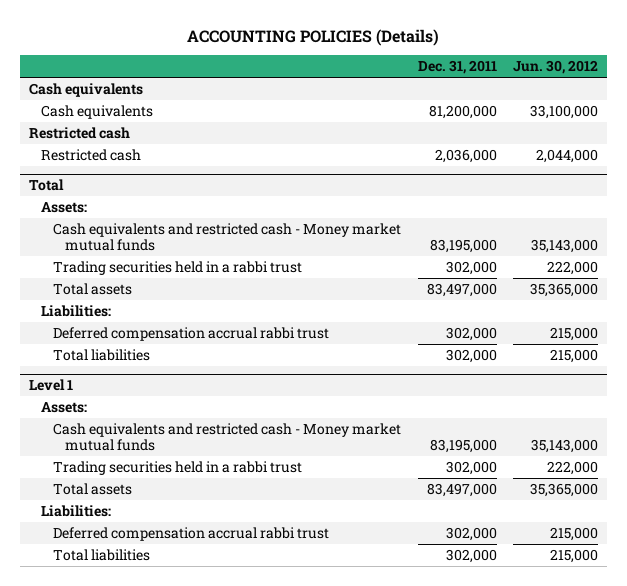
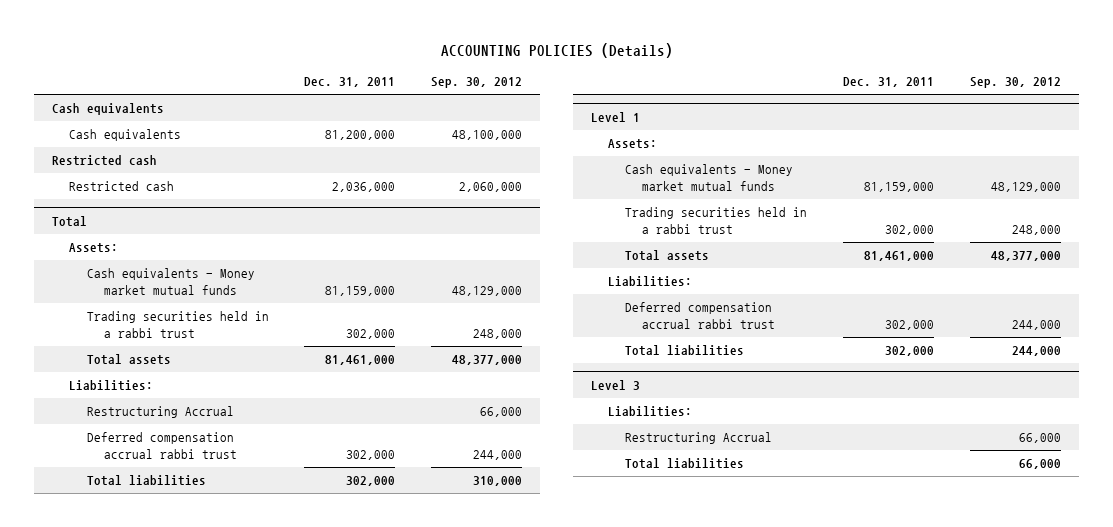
[513,60,599,75] Jun. 30, 2012 -> none
none -> [431,77,523,89] Sep. 30, 2012
[52,222,401,252] Cash equivalents and restricted cash - Money market mutual funds -> [86,268,255,295] Cash equivalents - Money market mutual funds
[429,239,497,254] 83,195,000 -> [325,285,396,296] 81,159,000
[426,282,497,297] 83,497,000 -> [325,355,396,366] 81,461,000
none -> [86,406,234,419] Restructuring Accrual
[52,422,401,452] Cash equivalents and restricted cash - Money market mutual funds -> [625,164,794,191] Cash equivalents - Money market mutual funds
[429,439,497,454] 83,195,000 -> [864,181,935,192] 81,159,000
[426,482,497,497] 83,497,000 -> [864,251,935,262] 81,461,000
none -> [590,379,640,390] Level 3
none -> [608,406,693,418] Liabilities:
none -> [625,432,773,445] Restructuring Accrual
none -> [625,458,745,470] Total liabilities

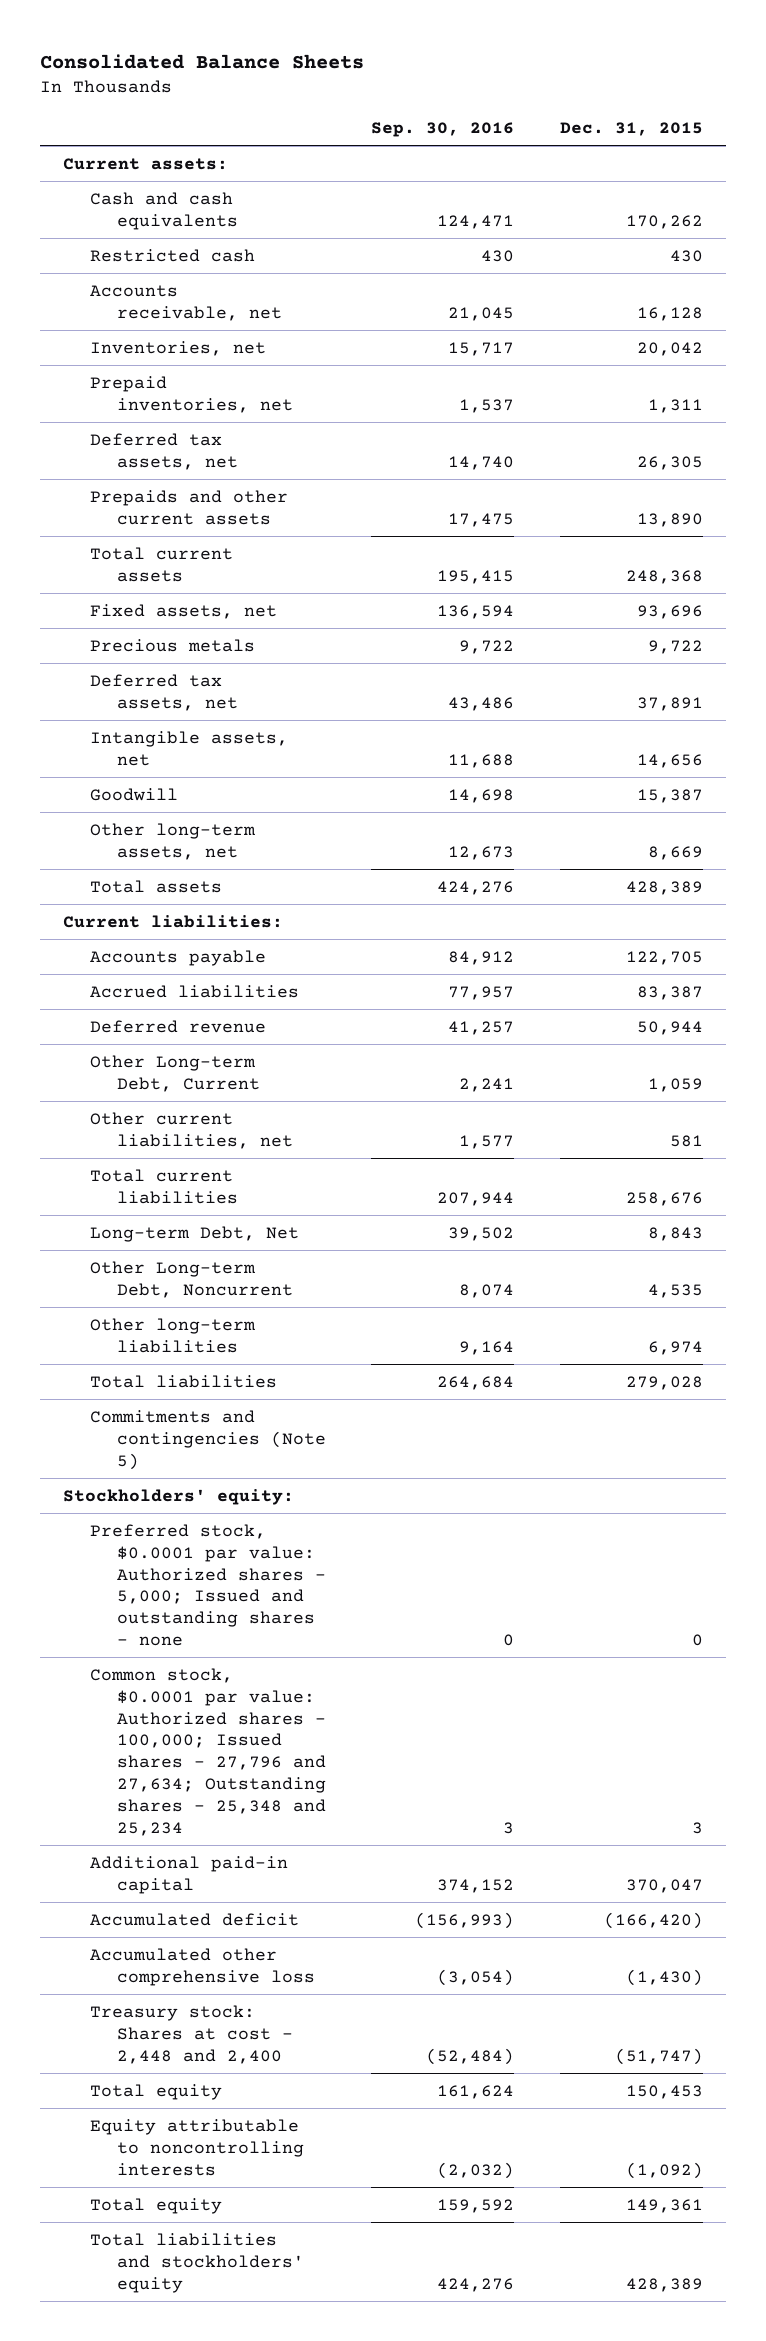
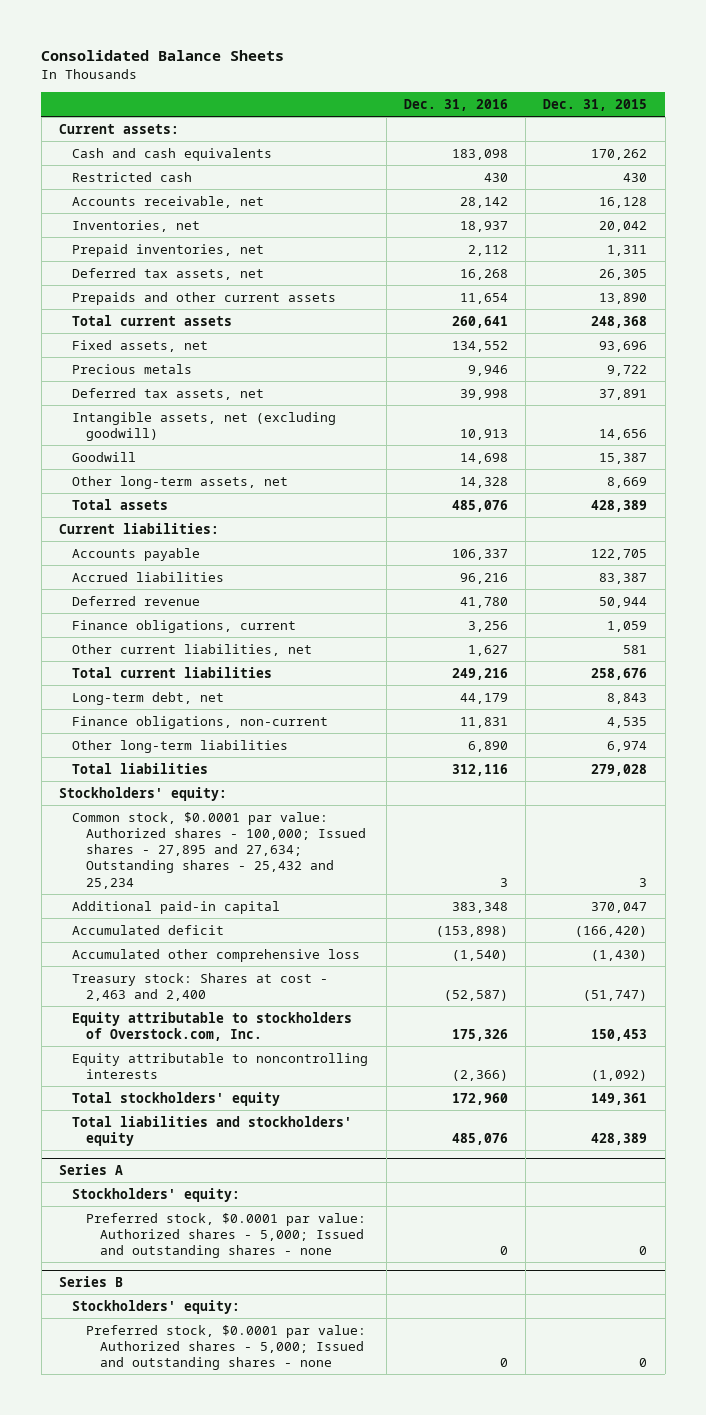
[371,122,515,138] Sep. 30, 2016 -> none
none -> [403,98,508,111] Dec. 31, 2016
[89,730,288,766] Intangible assets, net -> [72,411,337,441] Intangible assets, net (excluding goodwill)
[89,1054,260,1092] Other Long-term Debt, Current -> [72,619,297,633] Finance obligations, current
[89,1225,299,1242] Long-term Debt, Net -> [72,691,225,705] Long-term debt, net
[89,1260,293,1298] Other Long-term Debt, Noncurrent -> [72,715,329,729] Finance obligations, non-current
[89,1409,326,1470] Commitments and contingencies (Note 5) -> none
[89,1523,326,1647] Preferred stock, $0.0001 par value: Authorized shares - 5,000; Issued and outstanding shares - none -> none
[89,1667,326,1836] Common stock, $0.0001 par value: Authorized shares - 100,000; Issued shares - 27,796 and 27,634; Outstanding shares - 25,348 and 25,234 -> [72,811,367,889] Common stock, $0.0001 par value: Authorized shares - 100,000; Issued shares - 27,895 and 27,634; Outstanding shares - 25,432 and 25,234
[89,2004,293,2064] Treasury stock: Shares at cost - 2,448 and 2,400 -> [72,972,329,1001] Treasury stock: Shares at cost - 2,463 and 2,400
[89,2083,222,2100] Total equity -> [72,1011,353,1041] Equity attributable to stockholders of Overstock.com, Inc.
[89,2197,222,2214] Total equity -> [72,1091,281,1106] Total stockholders' equity
none -> [58,1163,123,1175] Series A
none -> [72,1187,241,1202] Stockholders' equity:
none -> [86,1212,367,1259] Preferred stock, $0.0001 par value: Authorized shares - 5,000; Issued and outstanding shares - none
none -> [58,1275,123,1287] Series B
none -> [72,1299,241,1314] Stockholders' equity:
none -> [86,1324,367,1371] Preferred stock, $0.0001 par value: Authorized shares - 5,000; Issued and outstanding shares - none

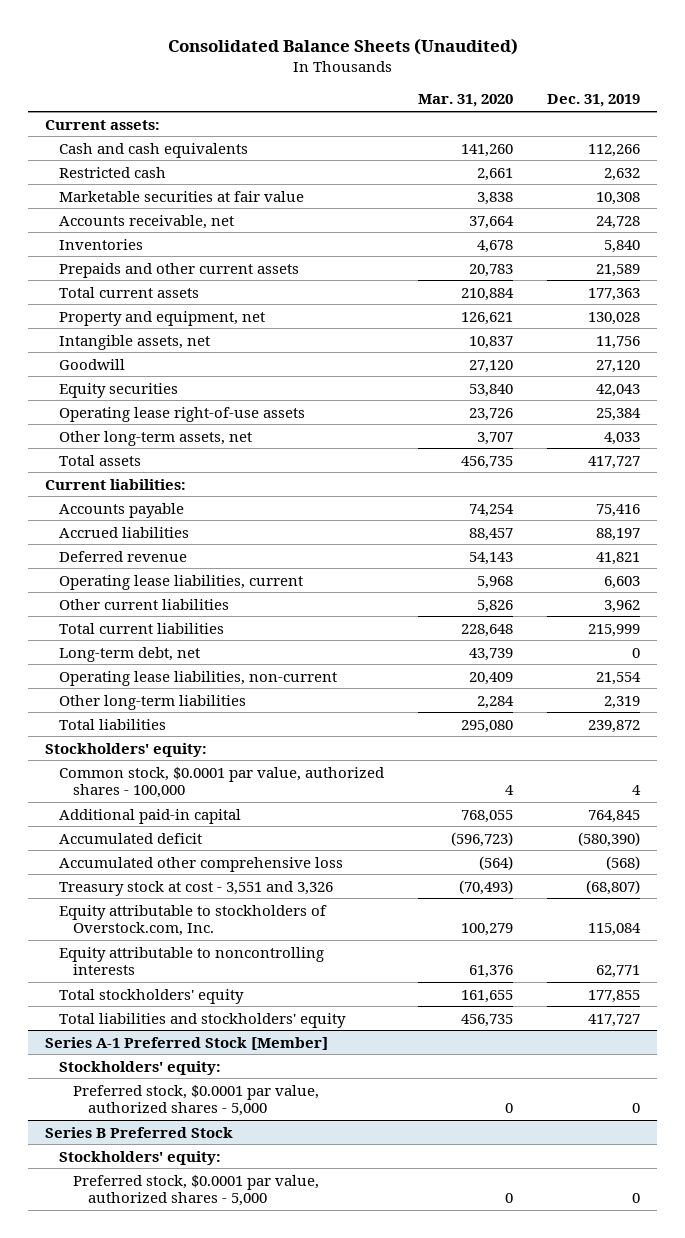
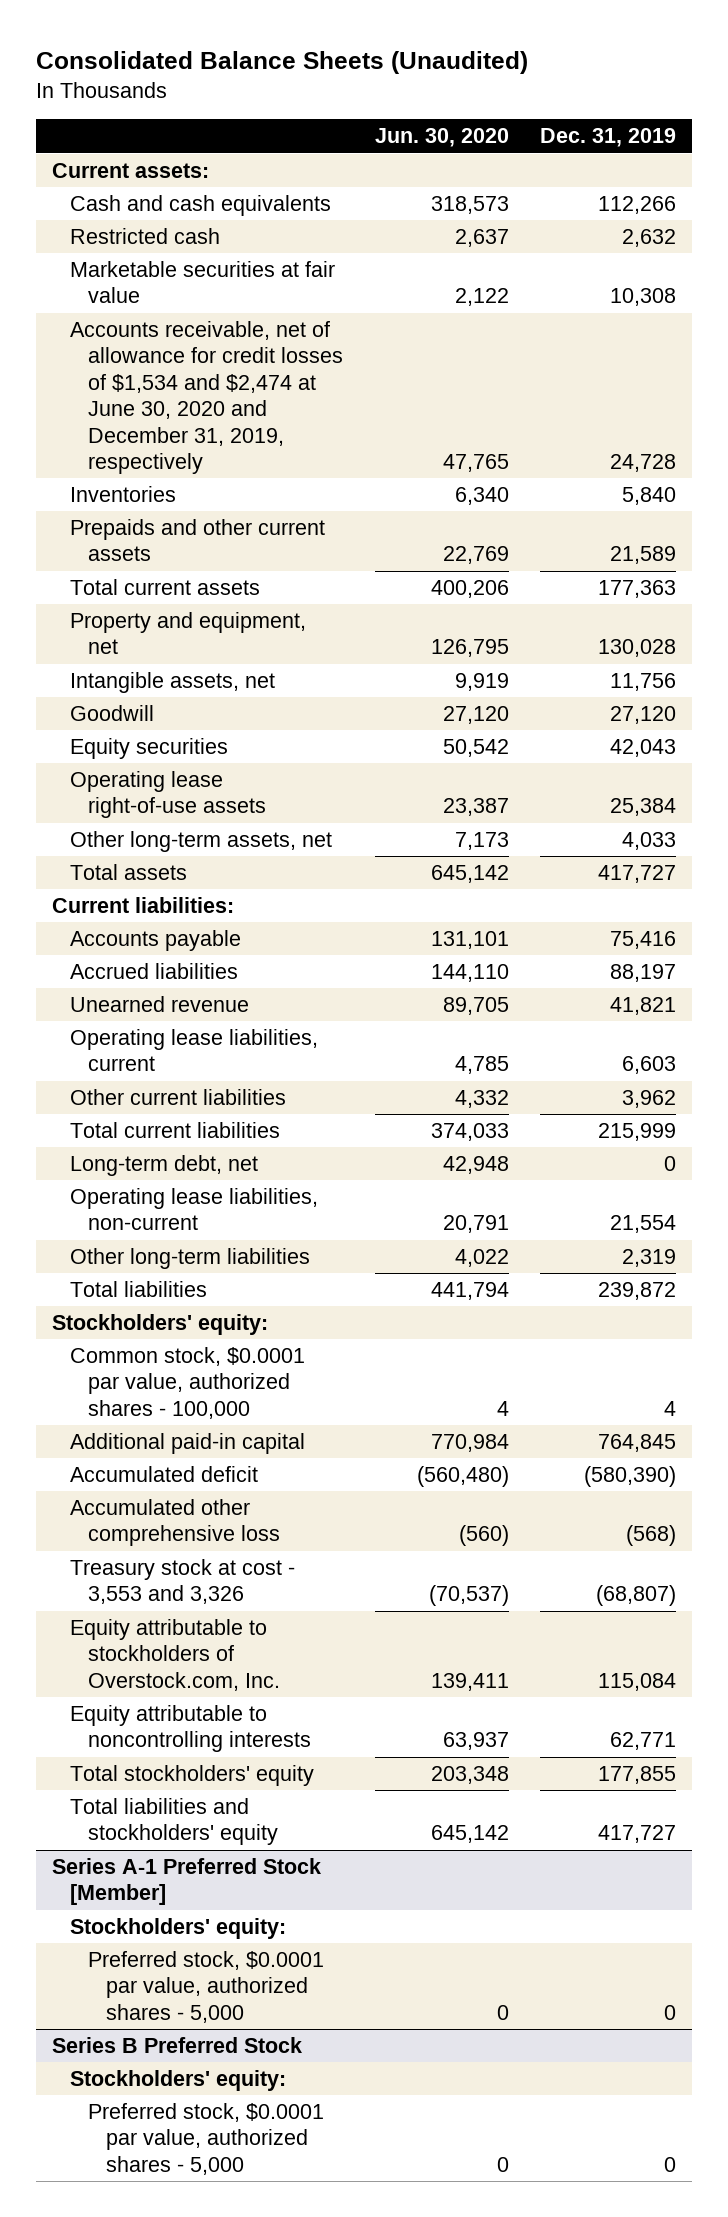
[418,94,514,108] Mar. 31, 2020 -> none
none -> [374,128,509,148] Jun. 30, 2020
[59,214,235,229] Accounts receivable, net -> [69,321,343,474] Accounts receivable, net of allowance for credit losses of $1,534 and $2,474 at June 30, 2020 and December 31, 2019, respectively
[59,550,188,562] Deferred revenue -> [69,996,249,1013] Unearned revenue
[59,880,334,896] Treasury stock at cost - 3,551 and 3,326 -> [69,1559,295,1605] Treasury stock at cost - 3,553 and 3,326

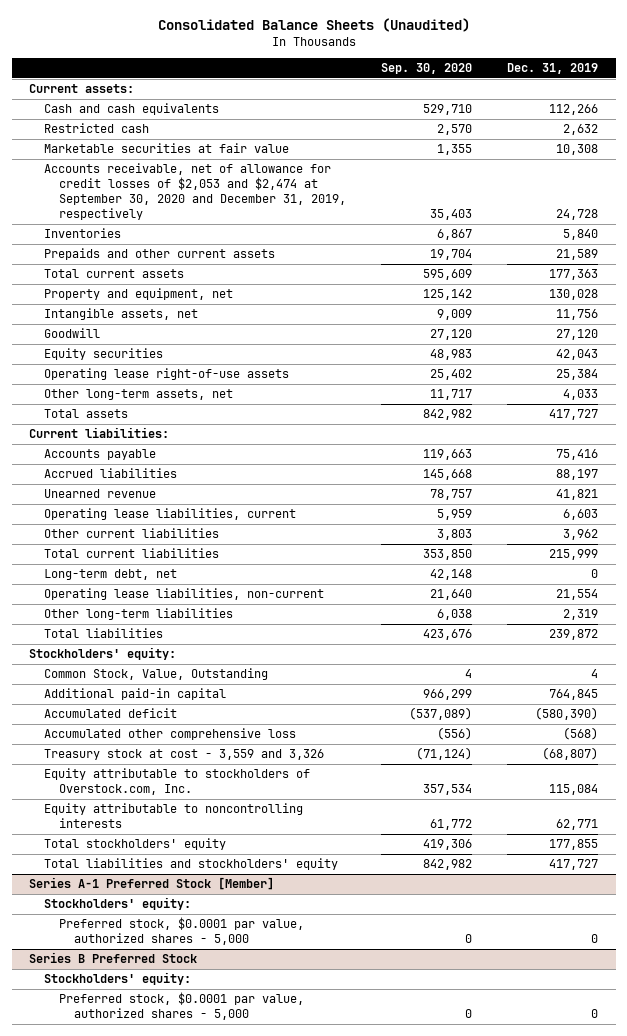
[374,128,509,148] Jun. 30, 2020 -> none
none -> [381,62,473,74] Sep. 30, 2020
[69,321,343,474] Accounts receivable, net of allowance for credit losses of $1,534 and $2,474 at June 30, 2020 and December 31, 2019, respectively -> [44,163,347,221] Accounts receivable, net of allowance for credit losses of $2,053 and $2,474 at September 30, 2020 and December 31, 2019, respectively
[69,1347,305,1419] Common stock, $0.0001 par value, authorized shares - 100,000 -> none
none -> [44,668,269,681] Common Stock, Value, Outstanding
[69,1559,295,1605] Treasury stock at cost - 3,553 and 3,326 -> [44,749,325,761] Treasury stock at cost - 3,559 and 3,326

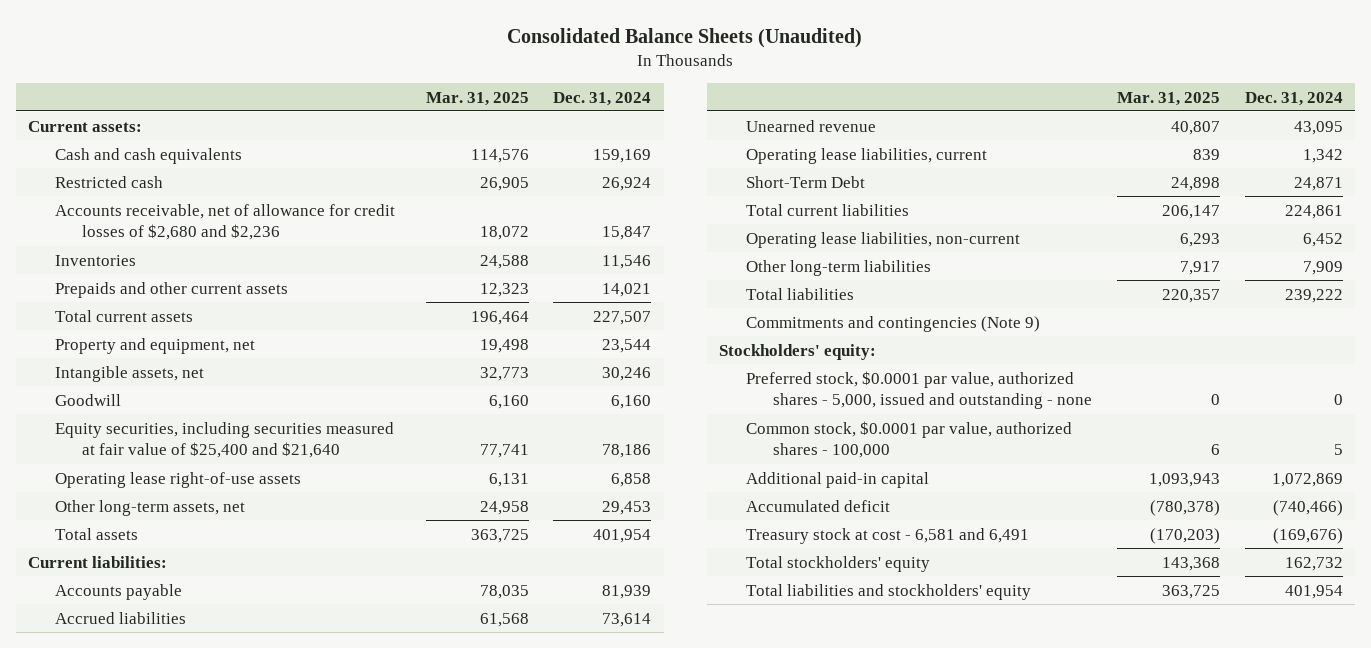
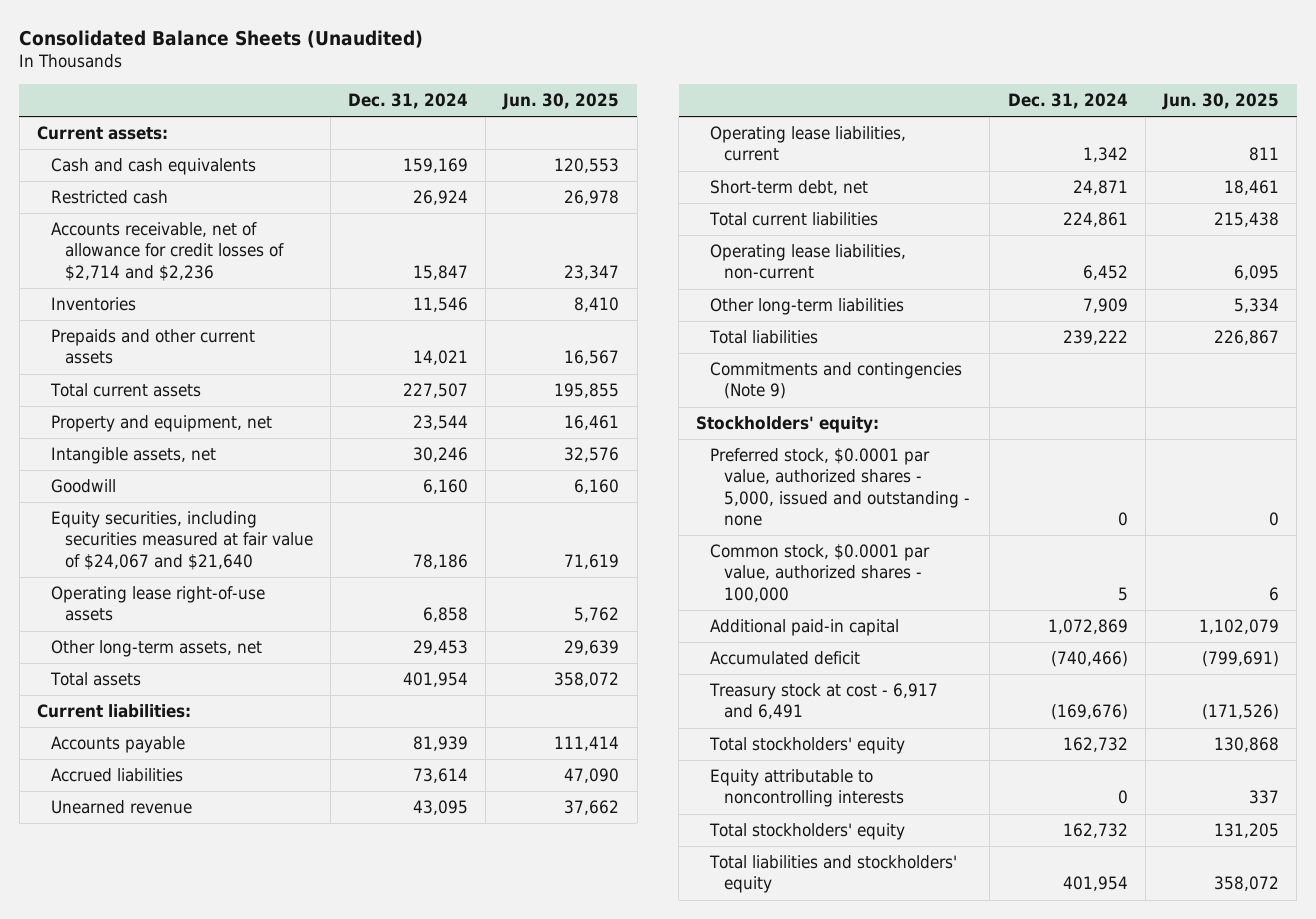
[425,91,529,106] Mar. 31, 2025 -> none
none -> [502,93,620,111] Jun. 30, 2025
[54,203,395,241] Accounts receivable, net of allowance for credit losses of $2,680 and $2,236 -> [50,222,284,281] Accounts receivable, net of allowance for credit losses of $2,714 and $2,236
[54,421,394,459] Equity securities, including securities measured at fair value of $25,400 and $21,640 -> [50,511,313,570] Equity securities, including securities measured at fair value of $24,067 and $21,640
[746,175,866,188] Short-Term Debt -> [710,180,869,196] Short-term debt, net
[746,527,1030,544] Treasury stock at cost - 6,581 and 6,491 -> [709,683,939,720] Treasury stock at cost - 6,917 and 6,491
none -> [710,769,905,808] Equity attributable to noncontrolling interests
none -> [709,823,906,841] Total stockholders' equity

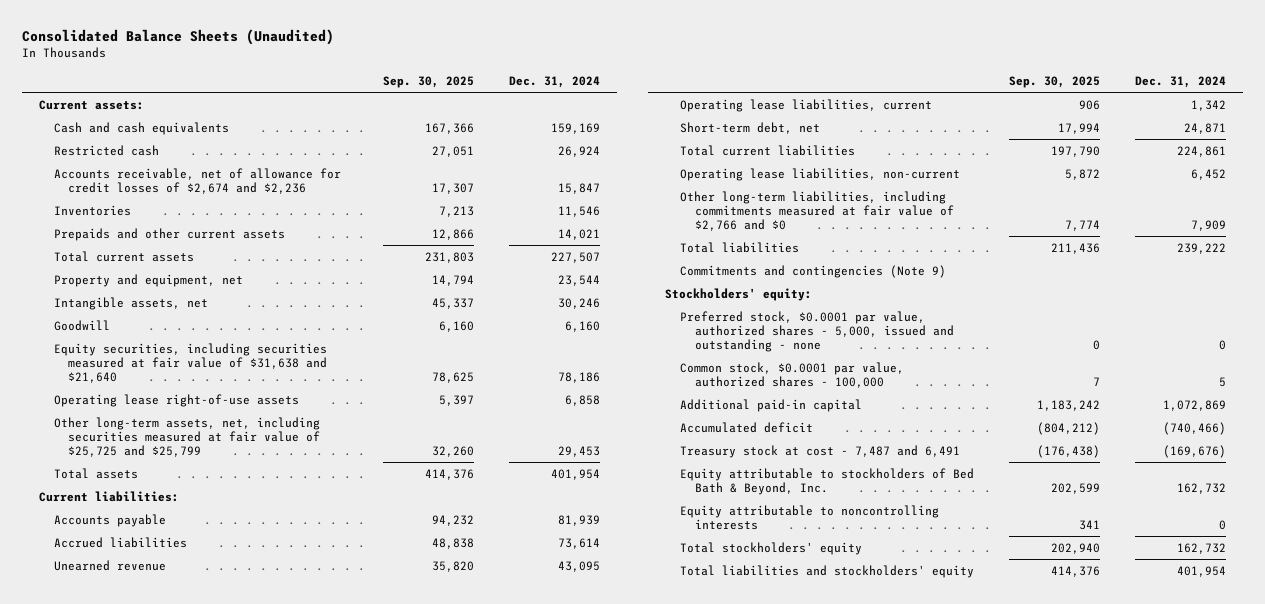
[502,93,620,111] Jun. 30, 2025 -> none
none -> [382,76,474,89] Sep. 30, 2025
[50,222,284,281] Accounts receivable, net of allowance for credit losses of $2,714 and $2,236 -> [53,167,341,194] Accounts receivable, net of allowance for credit losses of $2,674 and $2,236
[50,511,313,570] Equity securities, including securities measured at fair value of $24,067 and $21,640 -> [53,342,328,384] Equity securities, including securities measured at fair value of $31,638 and $21,640
[50,640,262,658] Other long-term assets, net -> [53,416,321,458] Other long-term assets, net, including securities measured at fair value of $25,725 and $25,799
[710,298,905,316] Other long-term liabilities -> [679,190,954,232] Other long-term liabilities, including commitments measured at fair value of $2,766 and $0
[709,683,939,720] Treasury stock at cost - 6,917 and 6,491 -> [679,444,960,458] Treasury stock at cost - 7,487 and 6,491
[709,737,906,755] Total stockholders' equity -> [679,467,974,495] Equity attributable to stockholders of Bed Bath & Beyond, Inc.

